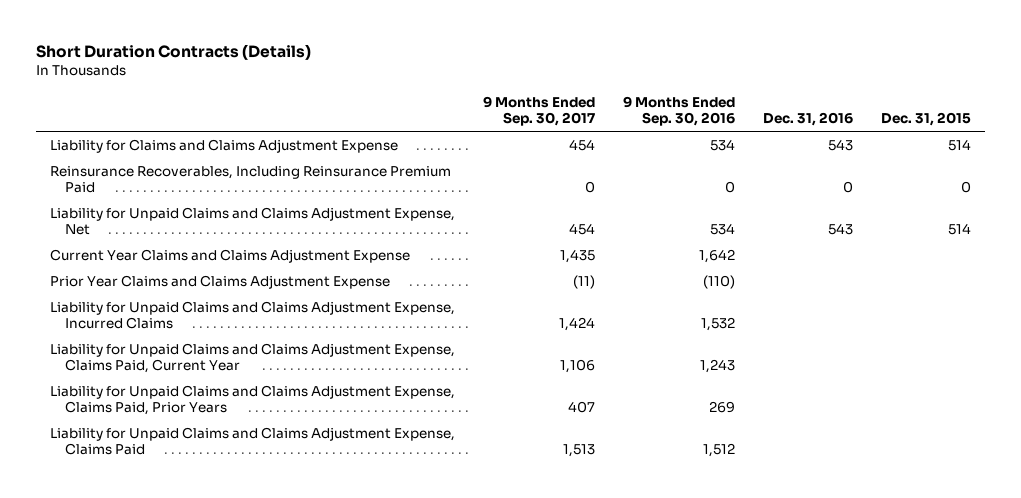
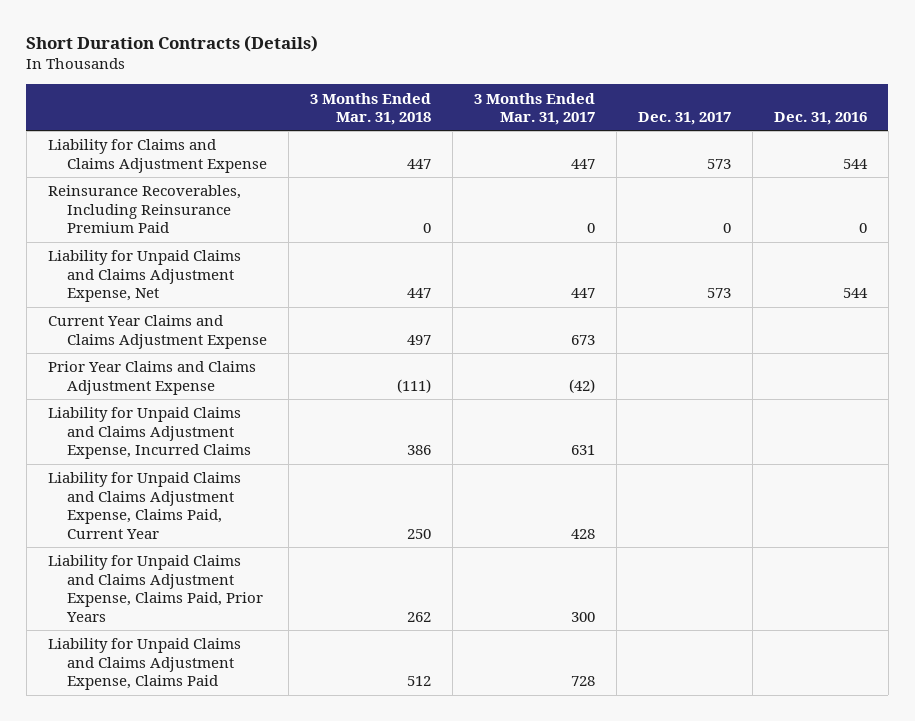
[482,95,595,126] 9 Months Ended Sep. 30, 2017 -> none
[622,95,735,126] 9 Months Ended Sep. 30, 2016 -> none
[880,111,971,126] Dec. 31, 2015 -> none
none -> [310,92,432,126] 3 Months Ended Mar. 31, 2018
none -> [474,92,596,126] 3 Months Ended Mar. 31, 2017
none -> [638,112,732,126] Dec. 31, 2017
[827,138,853,151] 543 -> [843,158,869,169] 544
[827,223,853,236] 543 -> [843,288,869,299] 544

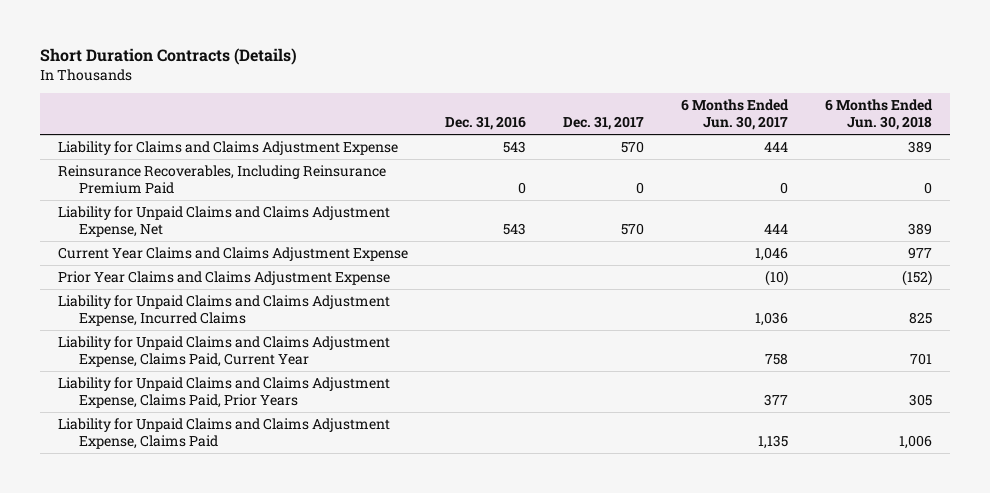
[310,92,432,126] 3 Months Ended Mar. 31, 2018 -> none
[474,92,596,126] 3 Months Ended Mar. 31, 2017 -> none
none -> [680,99,789,131] 6 Months Ended Jun. 30, 2017
none -> [824,99,933,131] 6 Months Ended Jun. 30, 2018
[707,158,732,169] 573 -> [621,141,645,154] 570
[843,158,869,169] 544 -> [503,141,527,154] 543
[707,288,732,299] 573 -> [621,222,645,235] 570
[843,288,869,299] 544 -> [503,222,527,235] 543

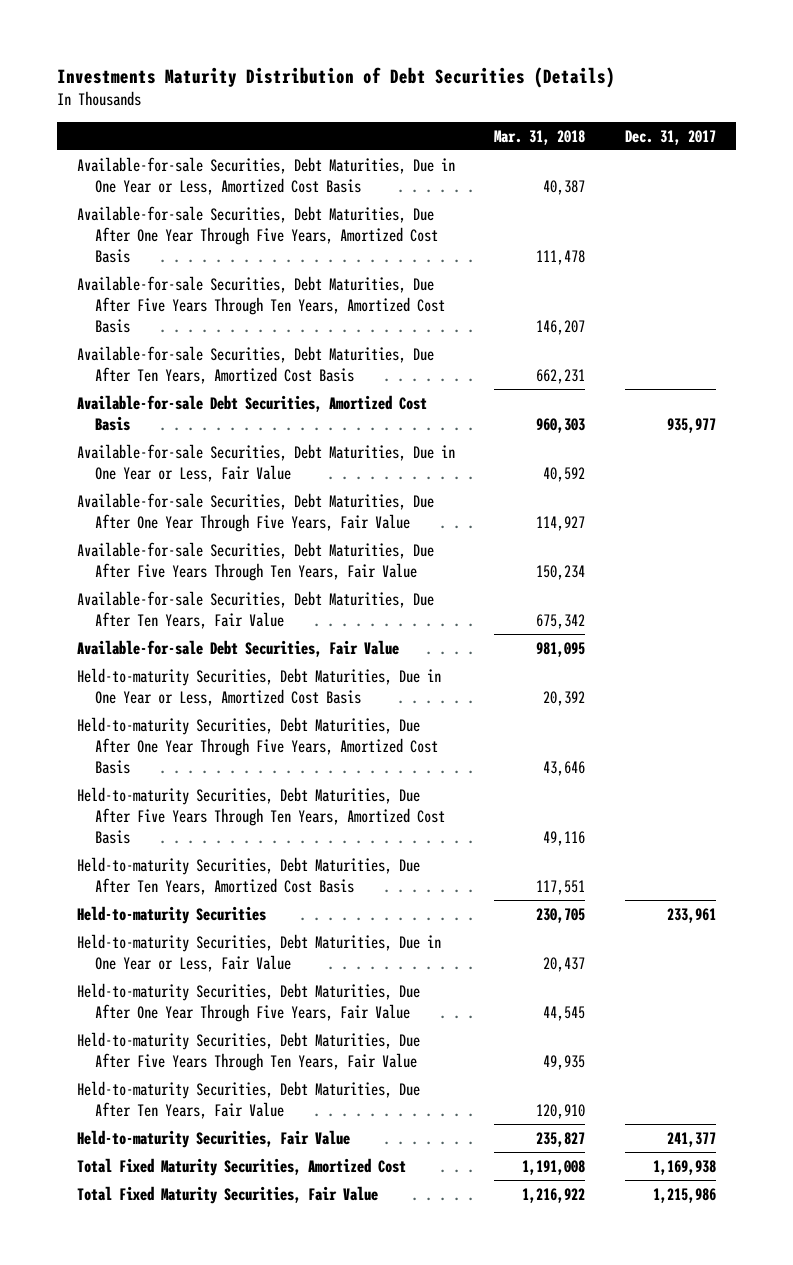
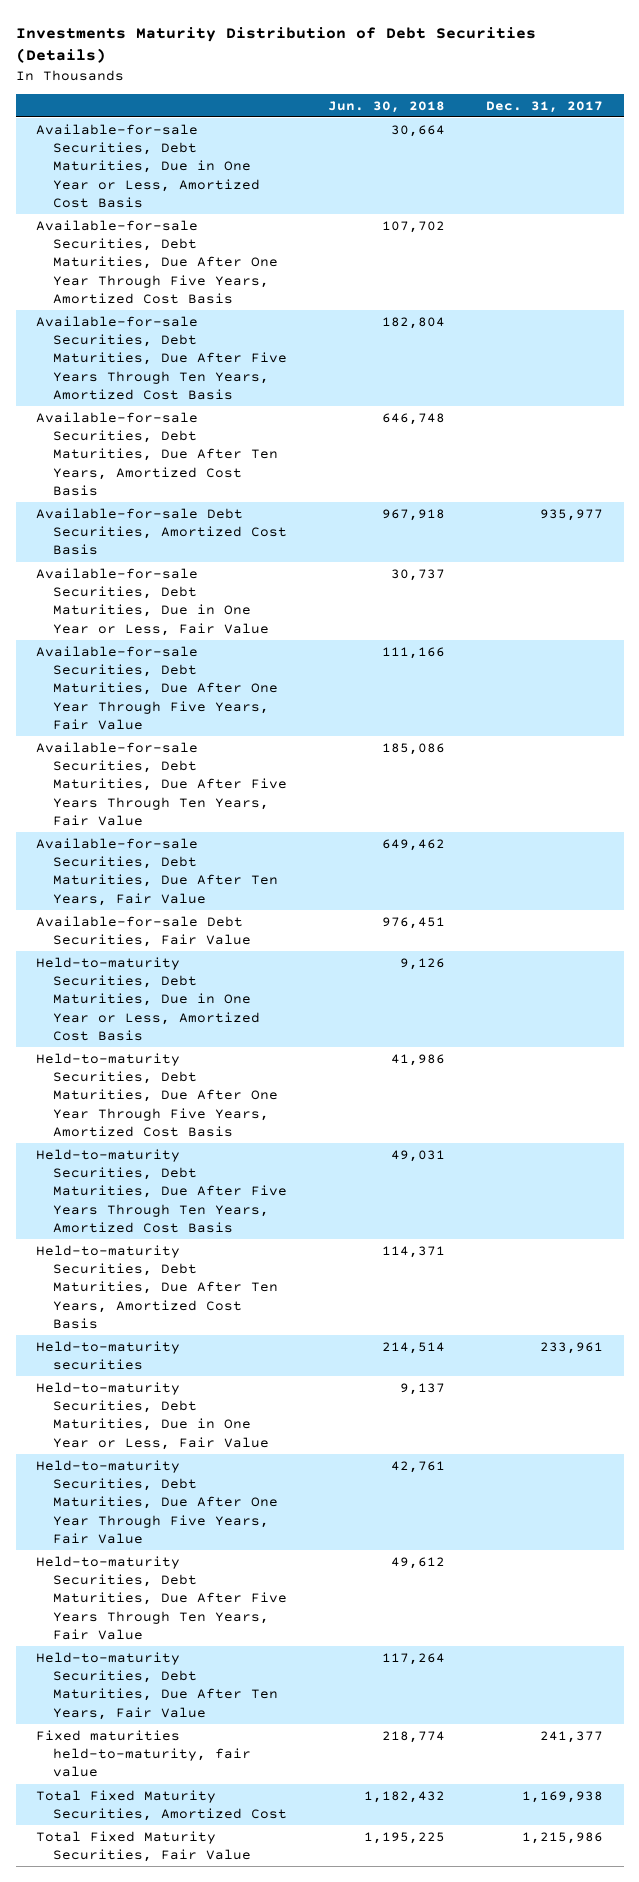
[494,129,586,145] Mar. 31, 2018 -> none
none -> [327,100,445,113] Jun. 30, 2018
[76,905,266,924] Held-to-maturity Securities -> [36,1340,181,1371] Held-to-maturity securities
[76,1129,350,1148] Held-to-maturity Securities, Fair Value -> [36,1729,251,1778] Fixed maturities held-to-maturity, fair value

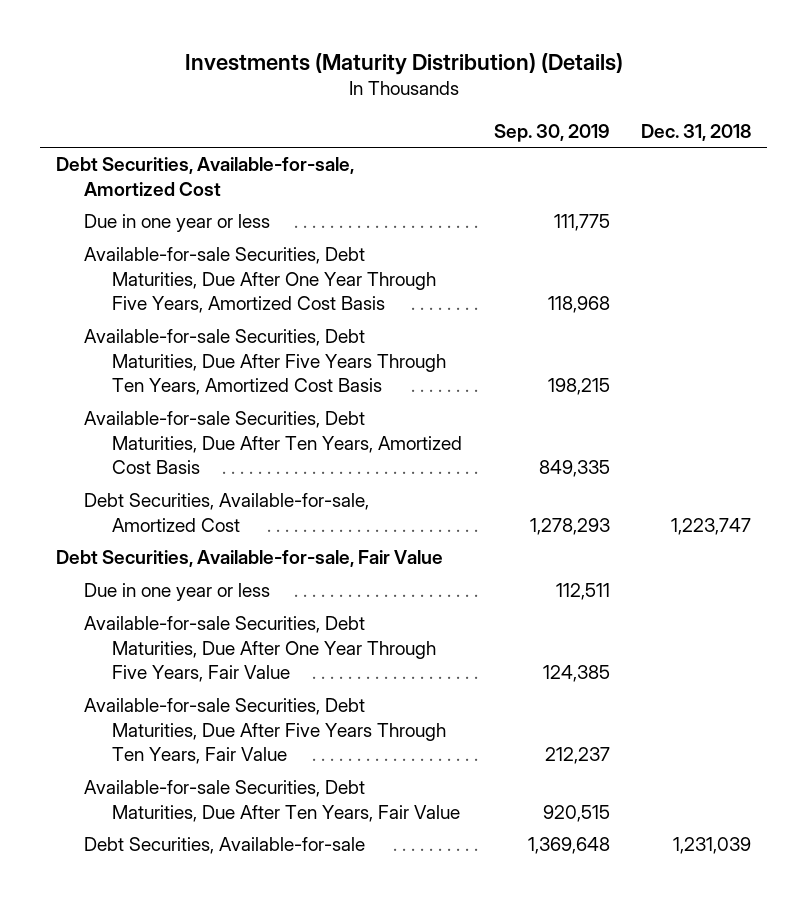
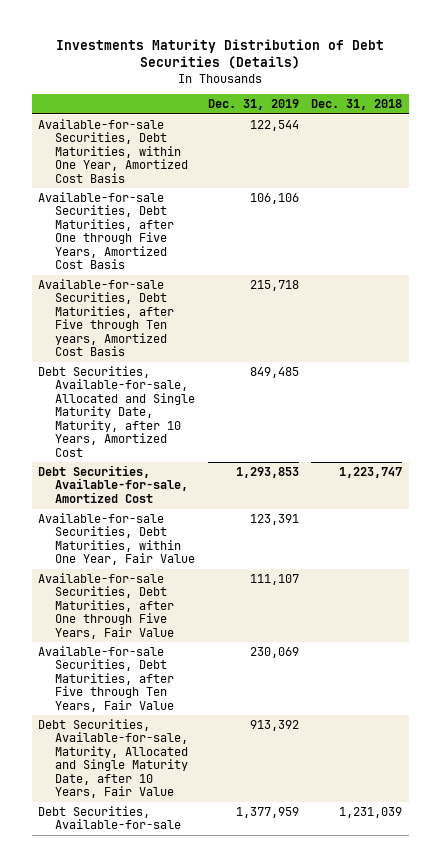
[184,52,623,75] Investments (Maturity Distribution) (Details) -> [56,38,385,70] Investments Maturity Distribution of Debt Securities (Details)
[493,123,610,142] Sep. 30, 2019 -> none
none -> [207,99,299,111] Dec. 31, 2019
[55,157,354,196] Debt Securities, Available-for-sale, Amortized Cost -> none
[83,214,270,233] Due in one year or less -> [38,118,188,183] Available-for-sale Securities, Debt Maturities, within One Year, Amortized Cost Basis
[83,247,437,314] Available-for-sale Securities, Debt Maturities, Due After One Year Through Five Years, Amortized Cost Basis -> [38,191,174,270] Available-for-sale Securities, Debt Maturities, after One through Five Years, Amortized Cost Basis
[83,329,447,396] Available-for-sale Securities, Debt Maturities, Due After Five Years Through Ten Years, Amortized Cost Basis -> [38,278,174,357] Available-for-sale Securities, Debt Maturities, after Five through Ten years, Amortized Cost Basis
[83,411,463,475] Available-for-sale Securities, Debt Maturities, Due After Ten Years, Amortized Cost Basis -> [38,365,195,457] Debt Securities, Available-for-sale, Allocated and Single Maturity Date, Maturity, after 10 Years, Amortized Cost
[55,550,443,568] Debt Securities, Available-for-sale, Fair Value -> none
[83,583,270,602] Due in one year or less -> [38,512,195,566] Available-for-sale Securities, Debt Maturities, within One Year, Fair Value
[83,616,437,683] Available-for-sale Securities, Debt Maturities, Due After One Year Through Five Years, Fair Value -> [38,572,174,639] Available-for-sale Securities, Debt Maturities, after One through Five Years, Fair Value
[83,698,447,765] Available-for-sale Securities, Debt Maturities, Due After Five Years Through Ten Years, Fair Value -> [38,645,174,712] Available-for-sale Securities, Debt Maturities, after Five through Ten Years, Fair Value
[83,780,461,822] Available-for-sale Securities, Debt Maturities, Due After Ten Years, Fair Value -> [38,718,188,799] Debt Securities, Available-for-sale, Maturity, Allocated and Single Maturity Date, after 10 Years, Fair Value

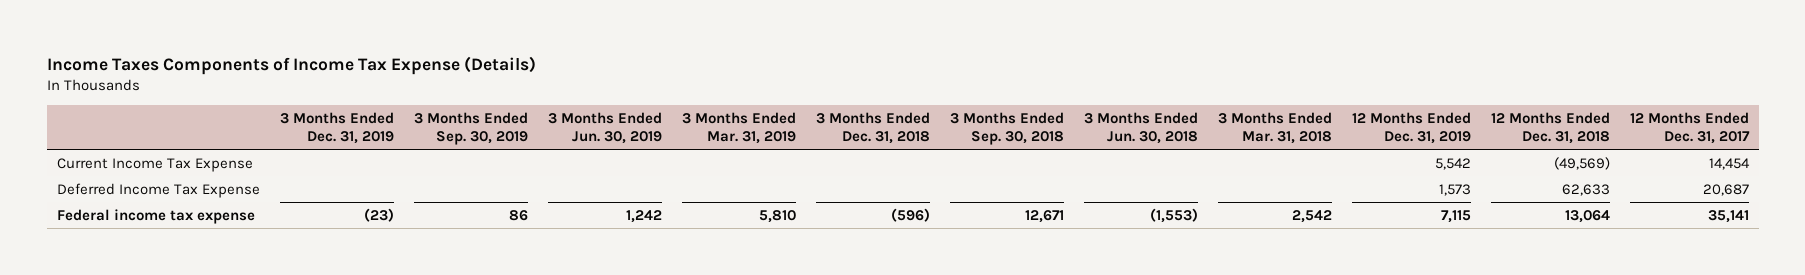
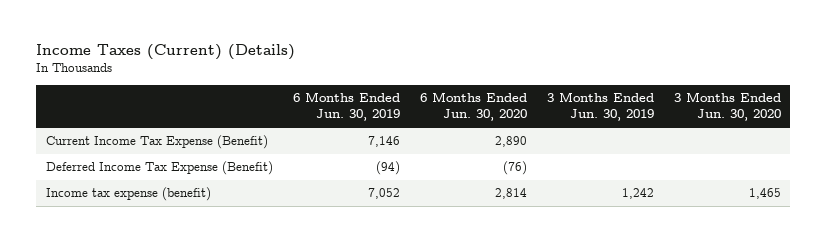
[46,55,536,75] Income Taxes Components of Income Tax Expense (Details) -> [35,44,295,61] Income Taxes (Current) (Details)
[279,111,394,144] 3 Months Ended Dec. 31, 2019 -> none
[413,111,528,145] 3 Months Ended Sep. 30, 2019 -> none
[681,111,796,144] 3 Months Ended Mar. 31, 2019 -> none
[815,111,930,144] 3 Months Ended Dec. 31, 2018 -> none
[949,111,1064,145] 3 Months Ended Sep. 30, 2018 -> none
[1083,111,1198,144] 3 Months Ended Jun. 30, 2018 -> none
[1217,111,1332,144] 3 Months Ended Mar. 31, 2018 -> none
[1351,111,1471,144] 12 Months Ended Dec. 31, 2019 -> none
[1490,111,1610,144] 12 Months Ended Dec. 31, 2018 -> none
[1629,111,1750,144] 12 Months Ended Dec. 31, 2017 -> none
none -> [292,92,400,122] 6 Months Ended Jun. 30, 2019
none -> [419,92,527,122] 6 Months Ended Jun. 30, 2020
none -> [673,92,781,122] 3 Months Ended Jun. 30, 2020
[56,157,253,172] Current Income Tax Expense -> [45,135,268,150] Current Income Tax Expense (Benefit)
[56,182,260,198] Deferred Income Tax Expense -> [45,161,273,176] Deferred Income Tax Expense (Benefit)
[56,208,255,224] Federal income tax expense -> [45,187,211,202] Income tax expense (benefit)

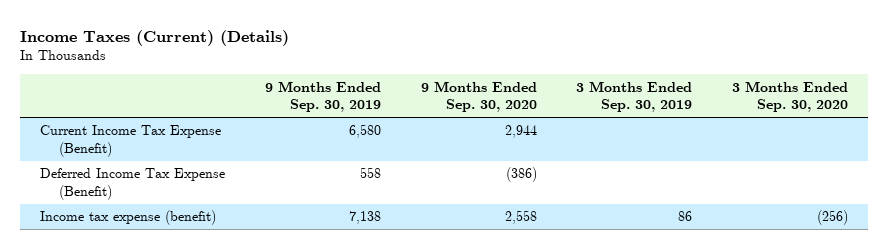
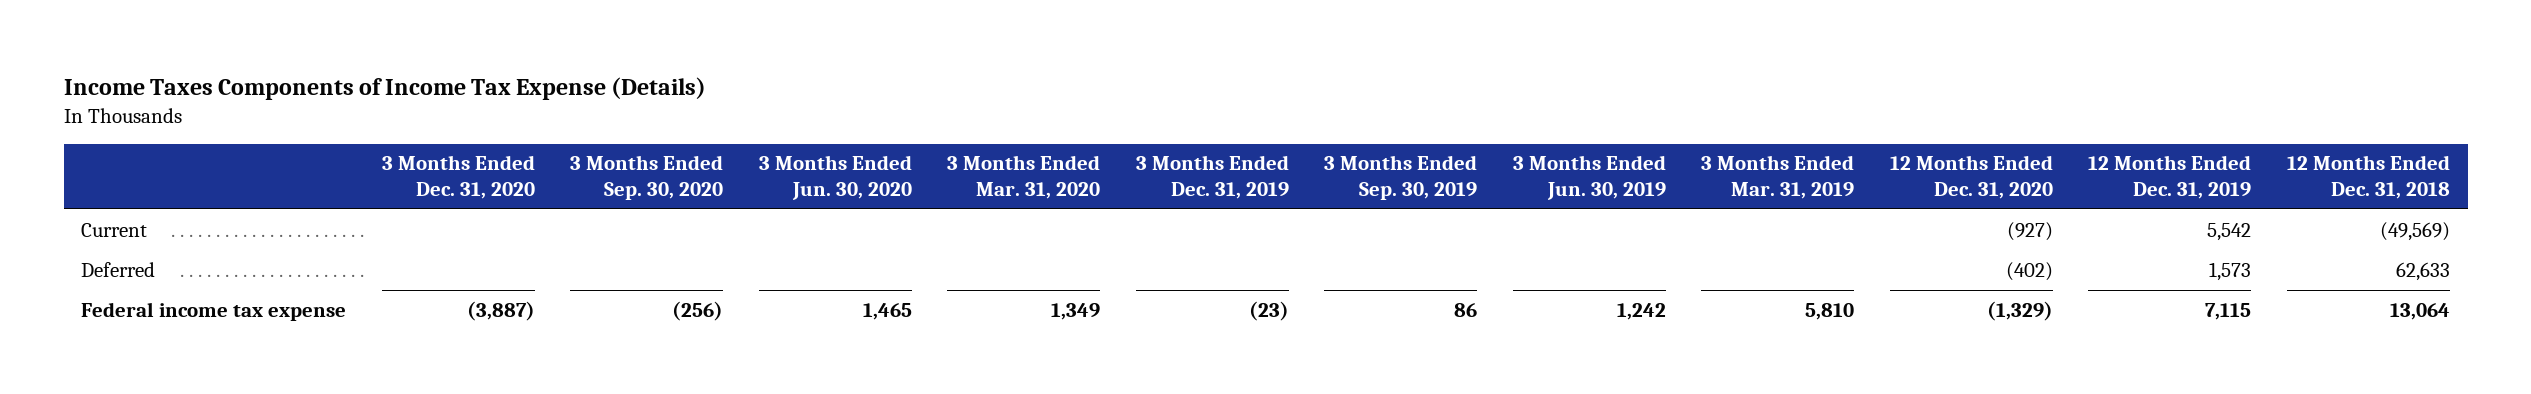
[19,29,289,46] Income Taxes (Current) (Details) -> [63,77,706,101] Income Taxes Components of Income Tax Expense (Details)
[264,80,381,113] 9 Months Ended Sep. 30, 2019 -> none
[420,80,537,113] 9 Months Ended Sep. 30, 2020 -> none
none -> [381,155,535,200] 3 Months Ended Dec. 31, 2020
none -> [758,155,912,201] 3 Months Ended Jun. 30, 2020
none -> [947,155,1101,200] 3 Months Ended Mar. 31, 2020
none -> [1135,155,1289,200] 3 Months Ended Dec. 31, 2019
none -> [1512,155,1666,201] 3 Months Ended Jun. 30, 2019
none -> [1701,155,1855,200] 3 Months Ended Mar. 31, 2019
none -> [1889,155,2053,200] 12 Months Ended Dec. 31, 2020
none -> [2088,155,2252,200] 12 Months Ended Dec. 31, 2019
none -> [2286,155,2450,200] 12 Months Ended Dec. 31, 2018
[39,125,221,158] Current Income Tax Expense (Benefit) -> [81,222,148,237] Current
[39,168,225,201] Deferred Income Tax Expense (Benefit) -> [81,261,156,277] Deferred
[39,210,216,226] Income tax expense (benefit) -> [81,301,347,321] Federal income tax expense

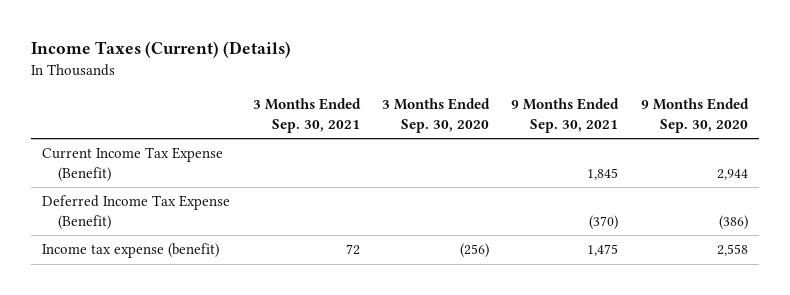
[63,77,706,101] Income Taxes Components of Income Tax Expense (Details) -> [31,41,292,59] Income Taxes (Current) (Details)
[381,155,535,200] 3 Months Ended Dec. 31, 2020 -> none
[758,155,912,201] 3 Months Ended Jun. 30, 2020 -> none
[947,155,1101,200] 3 Months Ended Mar. 31, 2020 -> none
[1135,155,1289,200] 3 Months Ended Dec. 31, 2019 -> none
[1324,155,1478,201] 3 Months Ended Sep. 30, 2019 -> none
[1512,155,1666,201] 3 Months Ended Jun. 30, 2019 -> none
[1701,155,1855,200] 3 Months Ended Mar. 31, 2019 -> none
[1889,155,2053,200] 12 Months Ended Dec. 31, 2020 -> none
[2088,155,2252,200] 12 Months Ended Dec. 31, 2019 -> none
[2286,155,2450,200] 12 Months Ended Dec. 31, 2018 -> none
none -> [252,98,361,133] 3 Months Ended Sep. 30, 2021
none -> [511,98,620,133] 9 Months Ended Sep. 30, 2021
none -> [640,98,749,133] 9 Months Ended Sep. 30, 2020
[81,222,148,237] Current -> [42,147,224,182] Current Income Tax Expense (Benefit)
[81,261,156,277] Deferred -> [42,195,231,230] Deferred Income Tax Expense (Benefit)
[81,301,347,321] Federal income tax expense -> [42,243,220,259] Income tax expense (benefit)

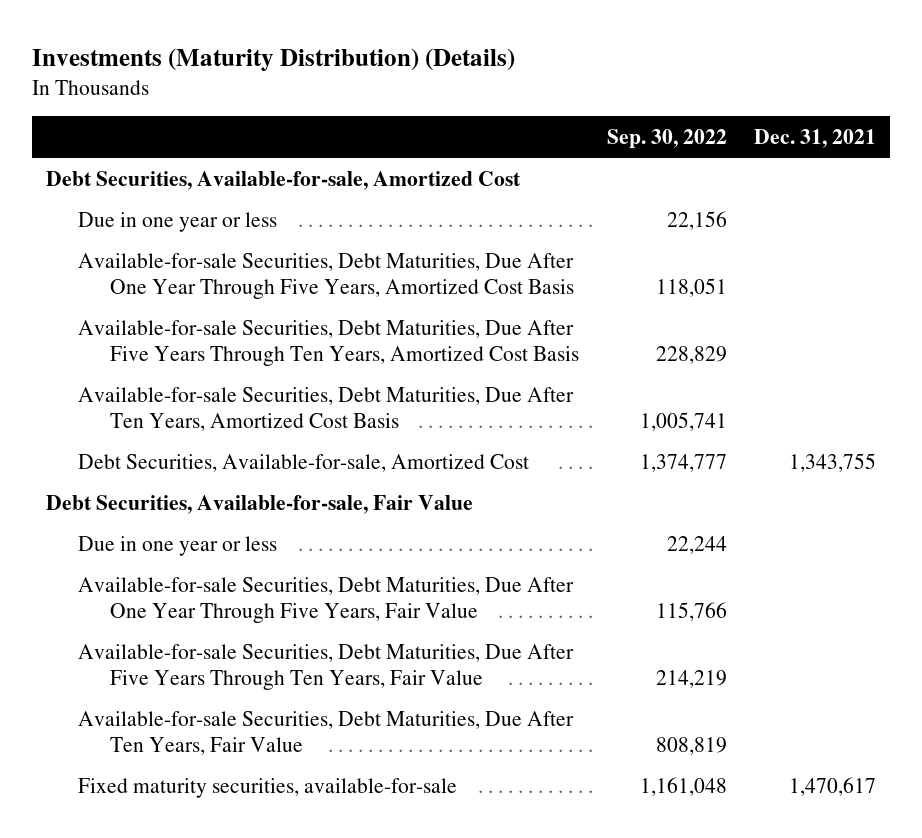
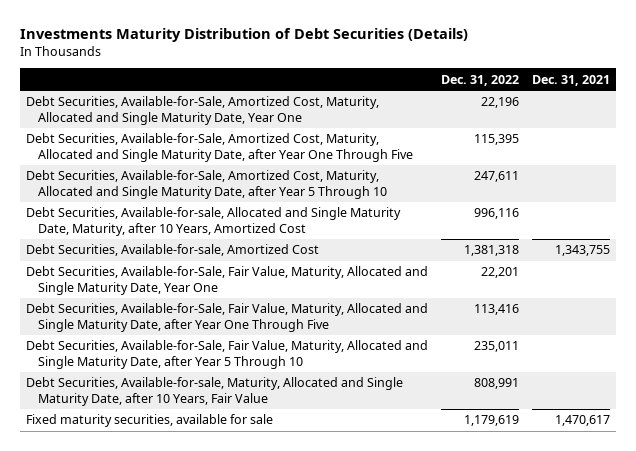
[32,47,516,71] Investments (Maturity Distribution) (Details) -> [19,28,468,43] Investments Maturity Distribution of Debt Securities (Details)
[606,128,727,149] Sep. 30, 2022 -> none
none -> [441,74,520,86] Dec. 31, 2022
[46,170,522,190] Debt Securities, Available-for-sale, Amortized Cost -> none
[78,211,278,232] Due in one year or less -> [26,96,380,126] Debt Securities, Available-for-Sale, Amortized Cost, Maturity, Allocated and Single Maturity Date, Year One
[78,252,575,299] Available-for-sale Securities, Debt Maturities, Due After One Year Through Five Years, Amortized Cost Basis -> [26,133,413,163] Debt Securities, Available-for-Sale, Amortized Cost, Maturity, Allocated and Single Maturity Date, after Year One Through Five
[78,319,580,366] Available-for-sale Securities, Debt Maturities, Due After Five Years Through Ten Years, Amortized Cost Basis -> [26,170,387,200] Debt Securities, Available-for-Sale, Amortized Cost, Maturity, Allocated and Single Maturity Date, after Year 5 Through 10
[78,386,575,431] Available-for-sale Securities, Debt Maturities, Due After Ten Years, Amortized Cost Basis -> [26,207,402,237] Debt Securities, Available-for-sale, Allocated and Single Maturity Date, Maturity, after 10 Years, Amortized Cost
[46,494,474,514] Debt Securities, Available-for-sale, Fair Value -> none
[78,535,278,556] Due in one year or less -> [26,266,429,296] Debt Securities, Available-for-Sale, Fair Value, Maturity, Allocated and Single Maturity Date, Year One
[78,576,575,623] Available-for-sale Securities, Debt Maturities, Due After One Year Through Five Years, Fair Value -> [26,303,429,333] Debt Securities, Available-for-Sale, Fair Value, Maturity, Allocated and Single Maturity Date, after Year One Through Five
[78,643,575,690] Available-for-sale Securities, Debt Maturities, Due After Five Years Through Ten Years, Fair Value -> [26,340,429,370] Debt Securities, Available-for-Sale, Fair Value, Maturity, Allocated and Single Maturity Date, after Year 5 Through 10
[78,710,575,755] Available-for-sale Securities, Debt Maturities, Due After Ten Years, Fair Value -> [26,377,404,407] Debt Securities, Available-for-sale, Maturity, Allocated and Single Maturity Date, after 10 Years, Fair Value
[78,777,458,798] Fixed maturity securities, available-for-sale -> [26,414,274,428] Fixed maturity securities, available for sale

